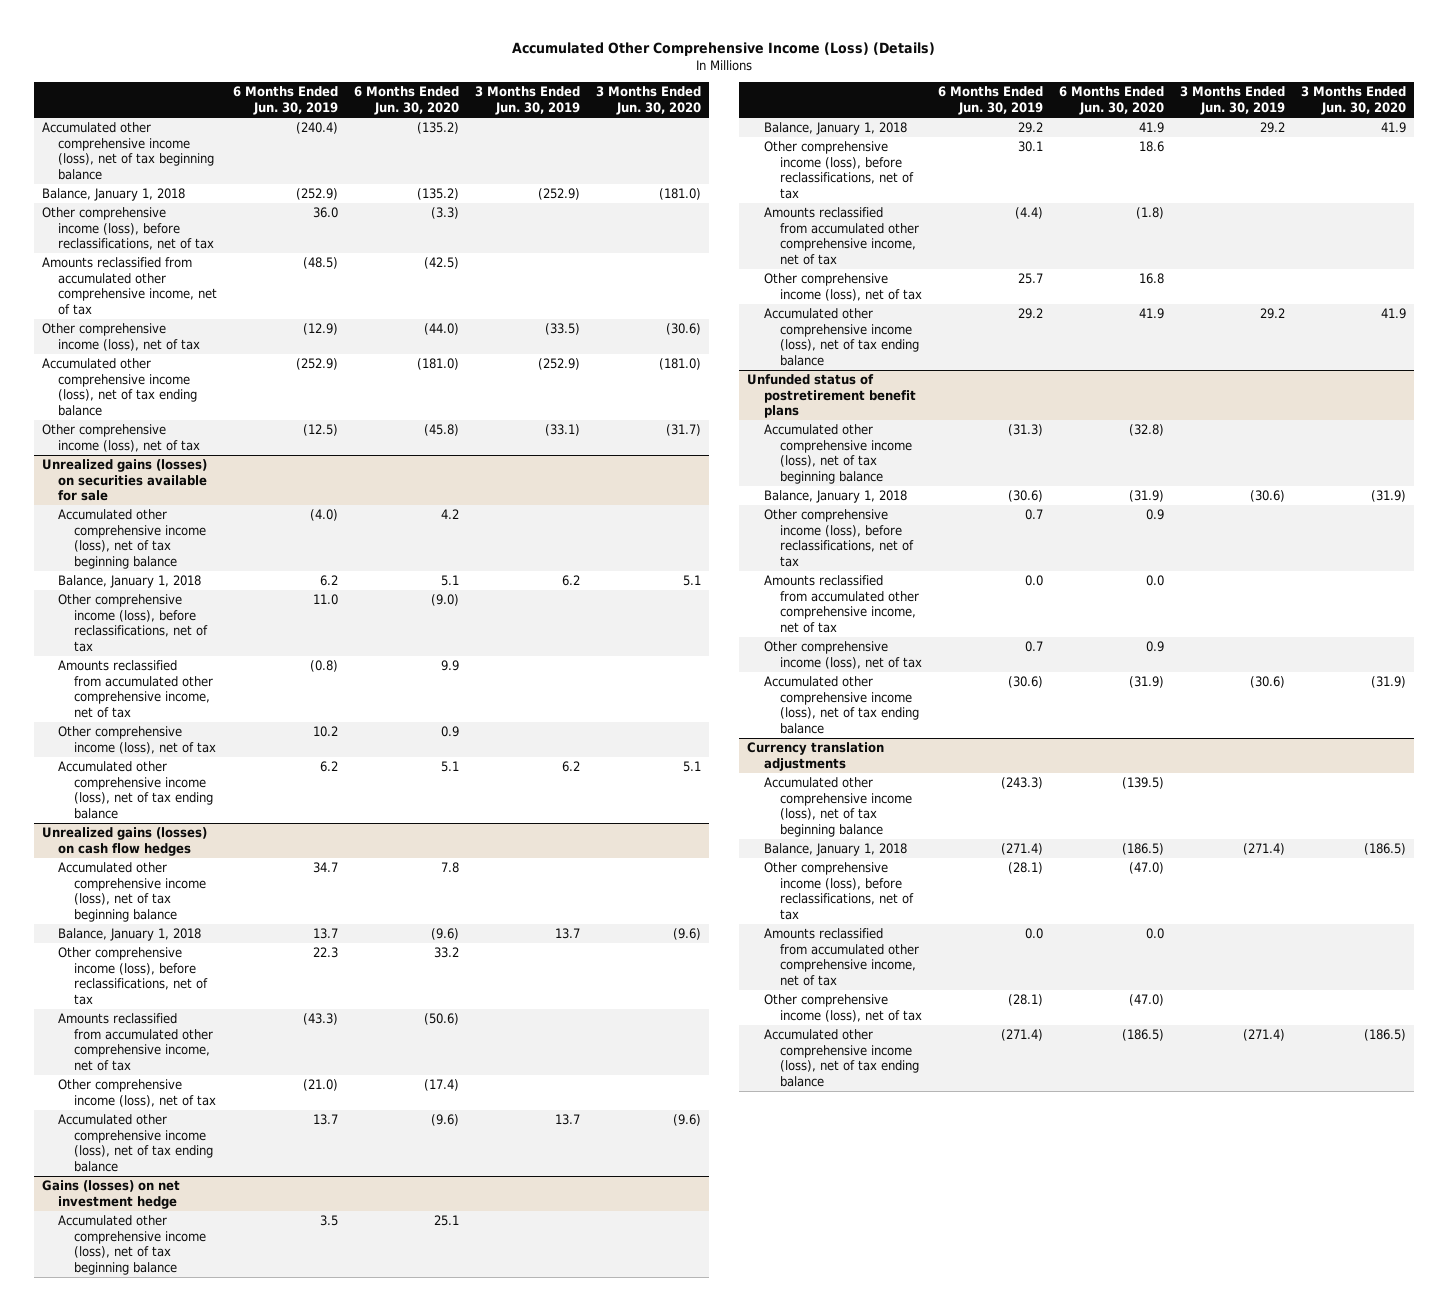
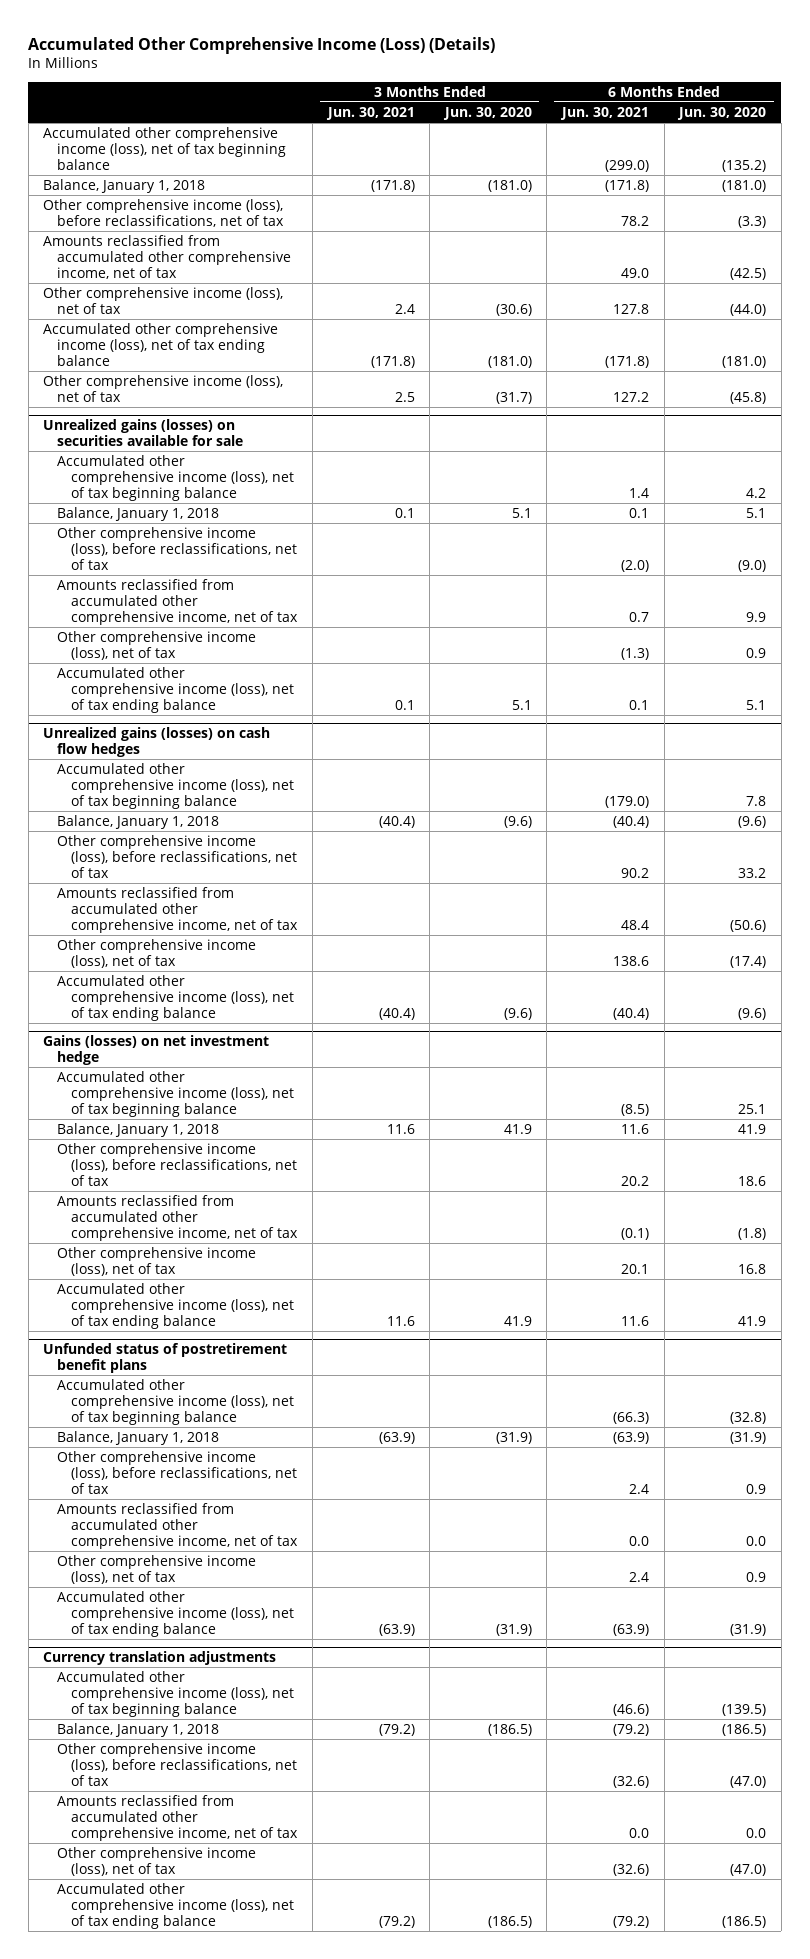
[233,86,339,115] 6 Months Ended Jun. 30, 2019 -> none
[474,86,580,115] 3 Months Ended Jun. 30, 2019 -> none
none -> [325,106,415,120] Jun. 30, 2021
none -> [560,106,650,120] Jun. 30, 2021
[416,188,459,201] (135.2) -> [722,179,767,192] (181.0)

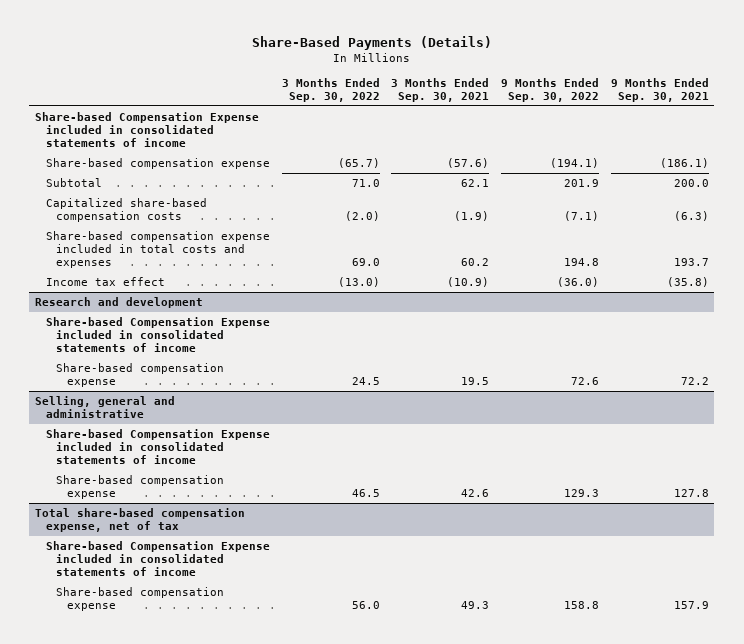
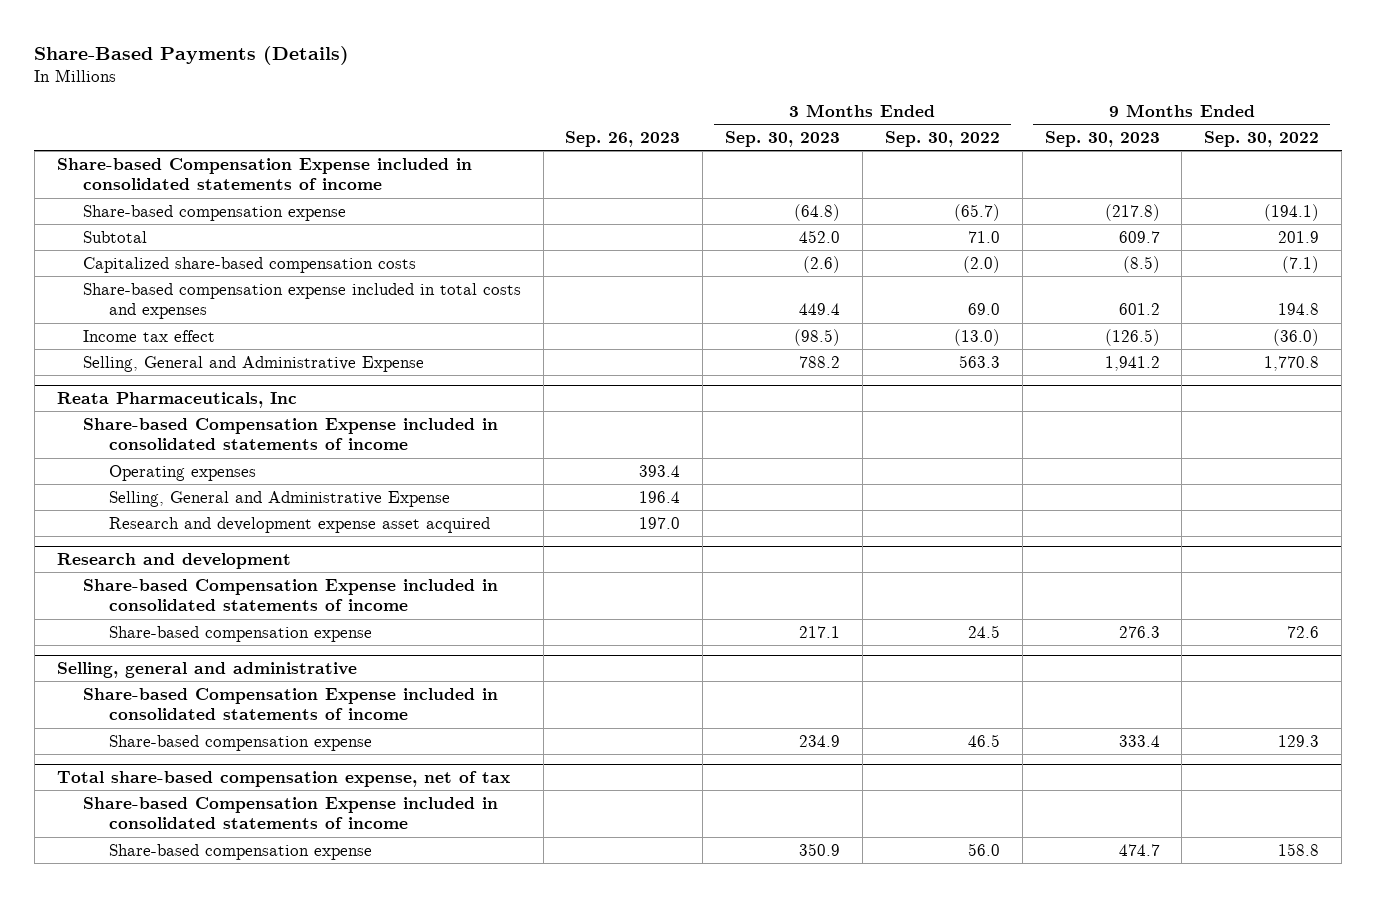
[391,77,490,102] 3 Months Ended Sep. 30, 2021 -> none
[610,77,709,102] 9 Months Ended Sep. 30, 2021 -> none
none -> [565,130,681,147] Sep. 26, 2023
none -> [725,130,841,147] Sep. 30, 2023
none -> [1044,130,1160,147] Sep. 30, 2023
none -> [82,355,424,372] Selling, General and Administrative Expense
none -> [56,391,297,408] Reata Pharmaceuticals, Inc
none -> [82,417,498,451] Share-based Compensation Expense included in consolidated statements of income
none -> [108,464,256,481] Operating expenses
none -> [108,490,450,507] Selling, General and Administrative Expense
none -> [108,516,490,533] Research and development expense asset acquired

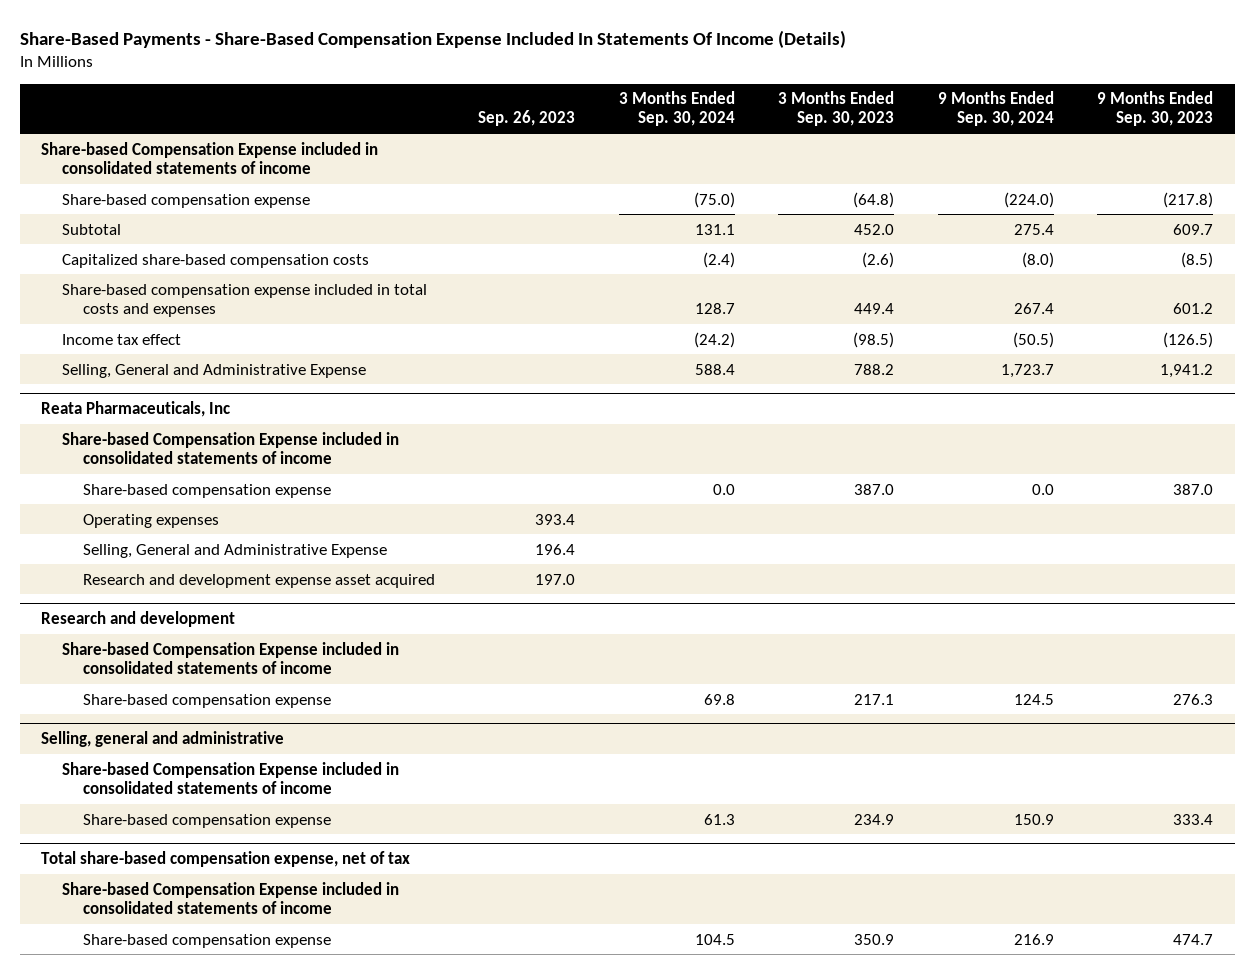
[34,46,350,66] Share-Based Payments (Details) -> [19,30,846,49] Share-Based Payments - Share-Based Compensation Expense Included In Statements Of Income (Details)
[884,130,1000,147] Sep. 30, 2022 -> none
[1204,130,1320,147] Sep. 30, 2022 -> none
none -> [618,91,735,127] 3 Months Ended Sep. 30, 2024
none -> [937,91,1054,127] 9 Months Ended Sep. 30, 2024
none -> [82,483,331,498] Share-based compensation expense

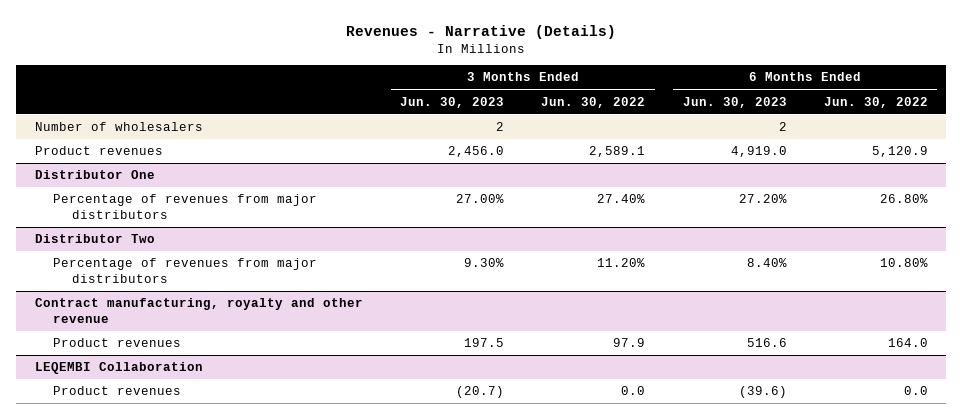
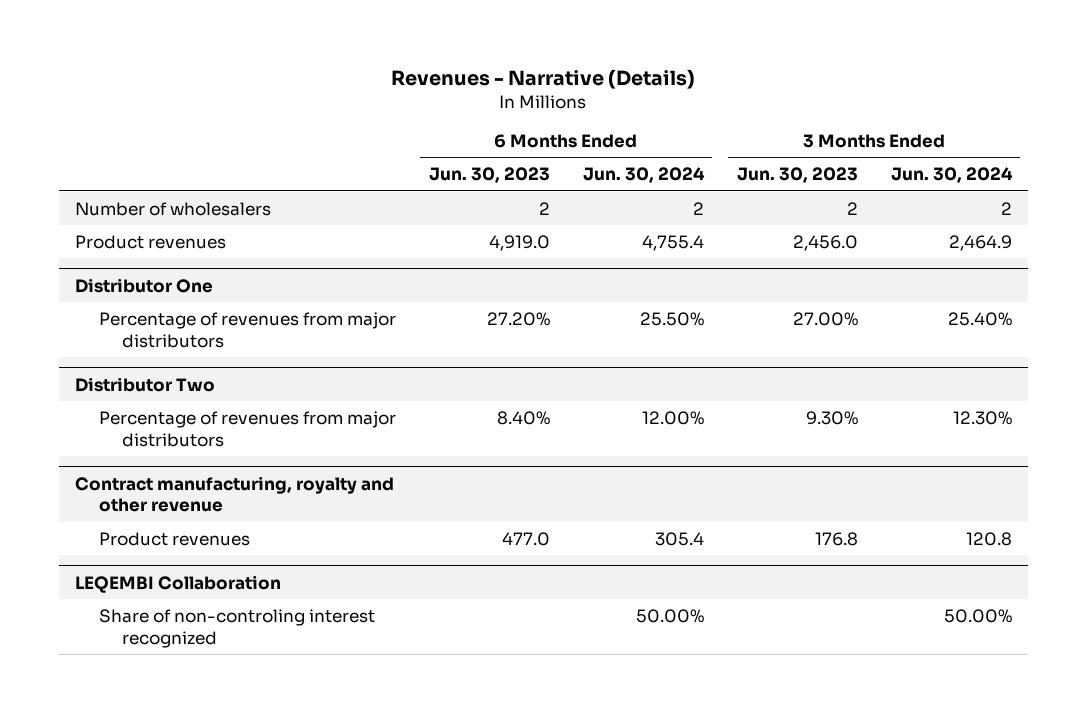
[541,96,646,108] Jun. 30, 2022 -> none
[823,96,928,108] Jun. 30, 2022 -> none
none -> [582,167,705,184] Jun. 30, 2024
none -> [890,167,1013,184] Jun. 30, 2024
[464,338,505,348] 197.5 -> [814,531,858,546] 176.8
[746,338,787,348] 516.6 -> [501,531,550,546] 477.0
[53,386,182,396] Product revenues -> none
none -> [98,608,375,648] Share of non-controling interest recognized

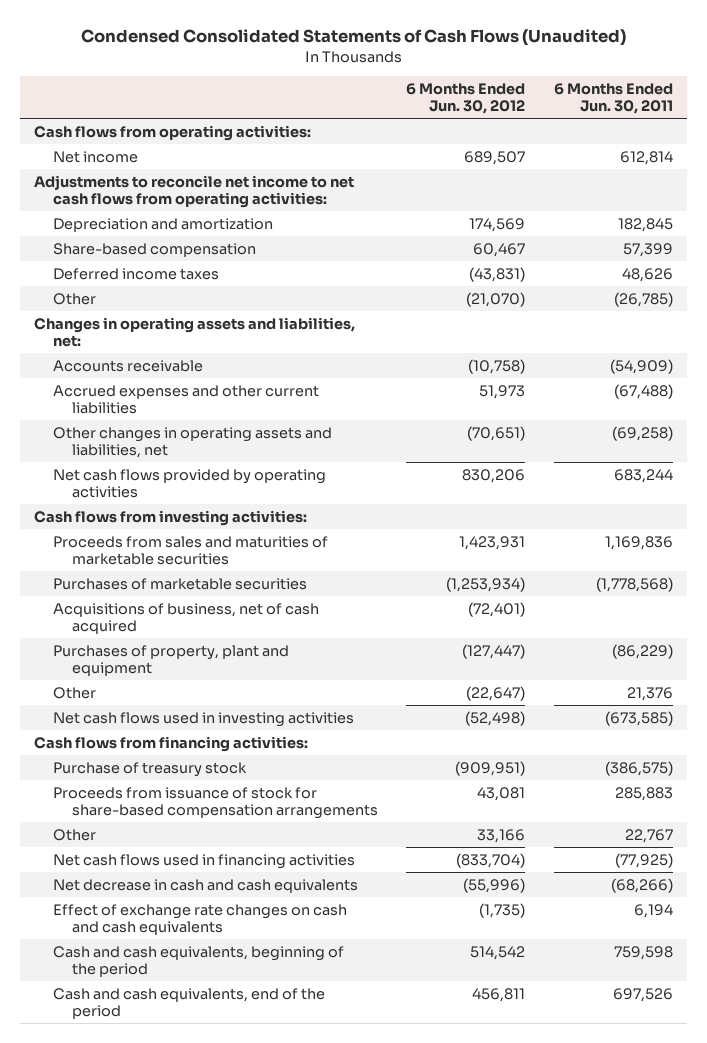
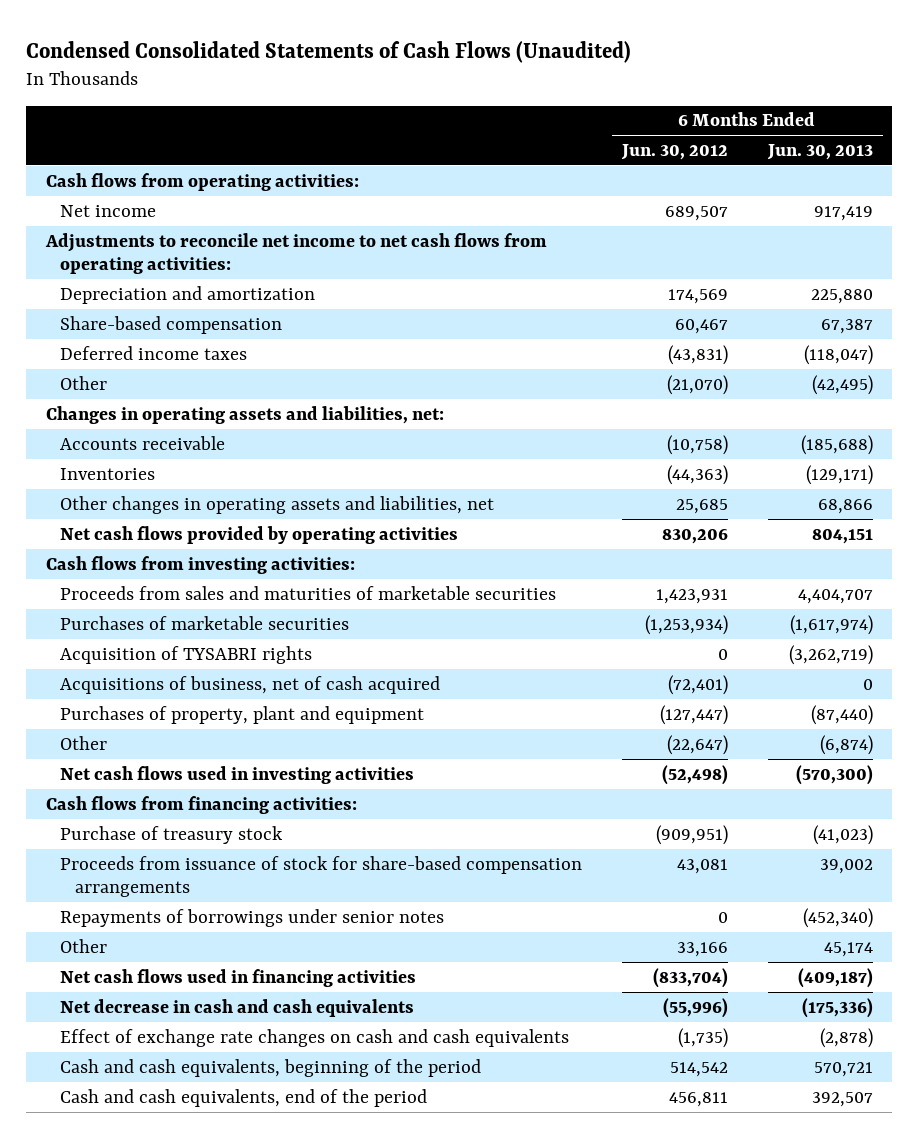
[554,82,674,115] 6 Months Ended Jun. 30, 2011 -> none
none -> [766,143,873,160] Jun. 30, 2013
[53,384,320,414] Accrued expenses and other current liabilities -> none
none -> [60,467,156,480] Inventories
[467,425,526,441] (70,651) -> [676,498,729,514] 25,685
none -> [60,645,313,664] Acquisition of TYSABRI rights
none -> [60,908,445,927] Repayments of borrowings under senior notes

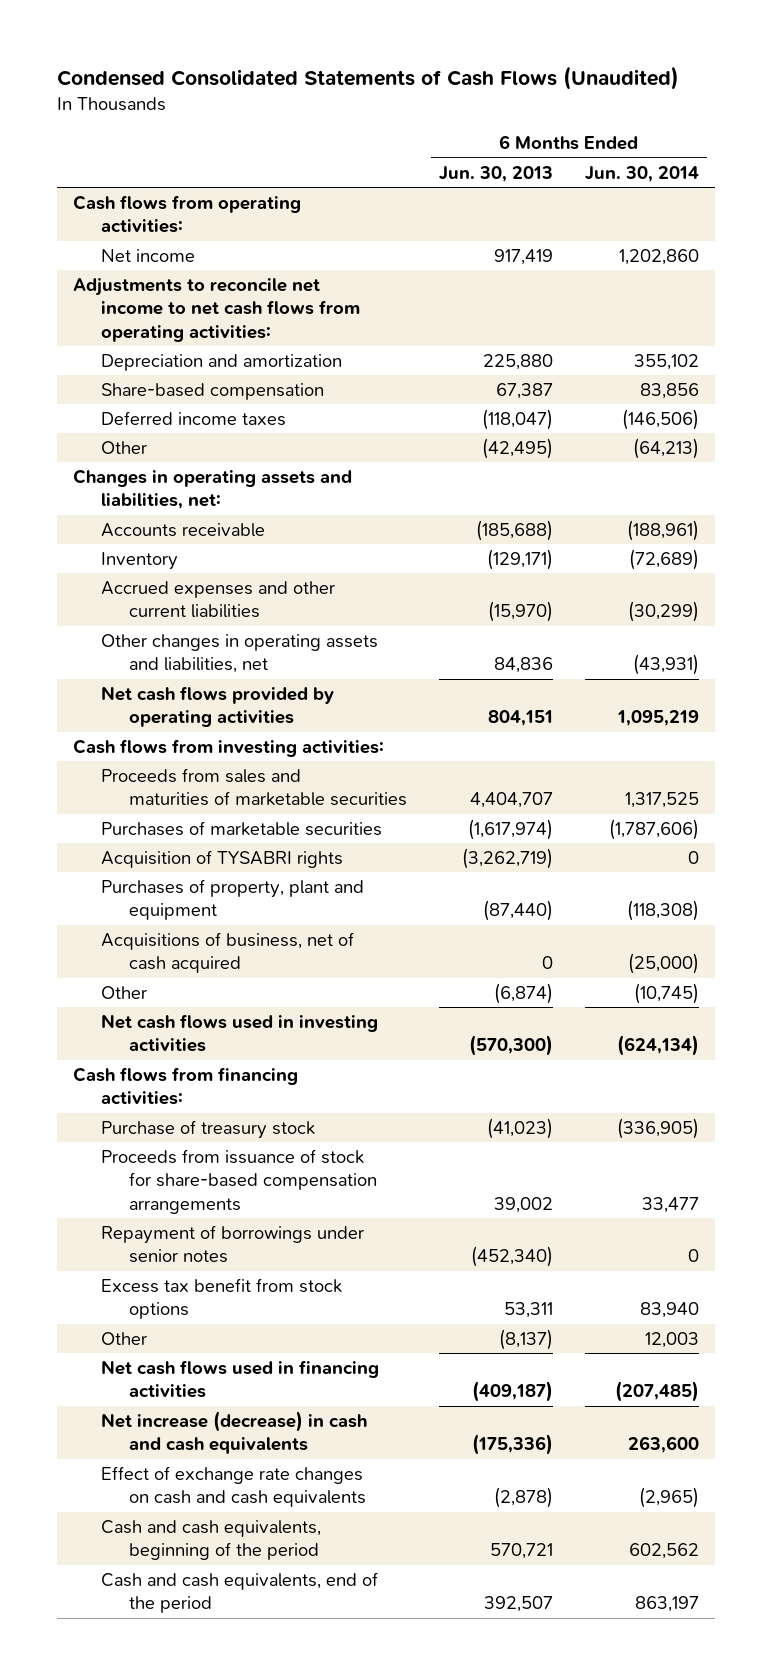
[621,143,729,160] Jun. 30, 2012 -> none
none -> [585,165,700,182] Jun. 30, 2014
[60,467,156,480] Inventories -> [101,551,179,570] Inventory
none -> [101,580,336,619] Accrued expenses and other current liabilities
[817,498,873,514] 68,866 -> [494,657,554,674] 84,836
[60,675,441,694] Acquisitions of business, net of cash acquired -> [101,931,355,974] Acquisitions of business, net of cash acquired
[60,908,445,927] Repayments of borrowings under senior notes -> [101,1224,365,1264] Repayment of borrowings under senior notes
none -> [101,1277,343,1320] Excess tax benefit from stock options
[823,941,873,957] 45,174 -> [499,1328,554,1350] (8,137)
[60,998,415,1017] Net decrease in cash and cash equivalents -> [101,1410,368,1455] Net increase (decrease) in cash and cash equivalents

